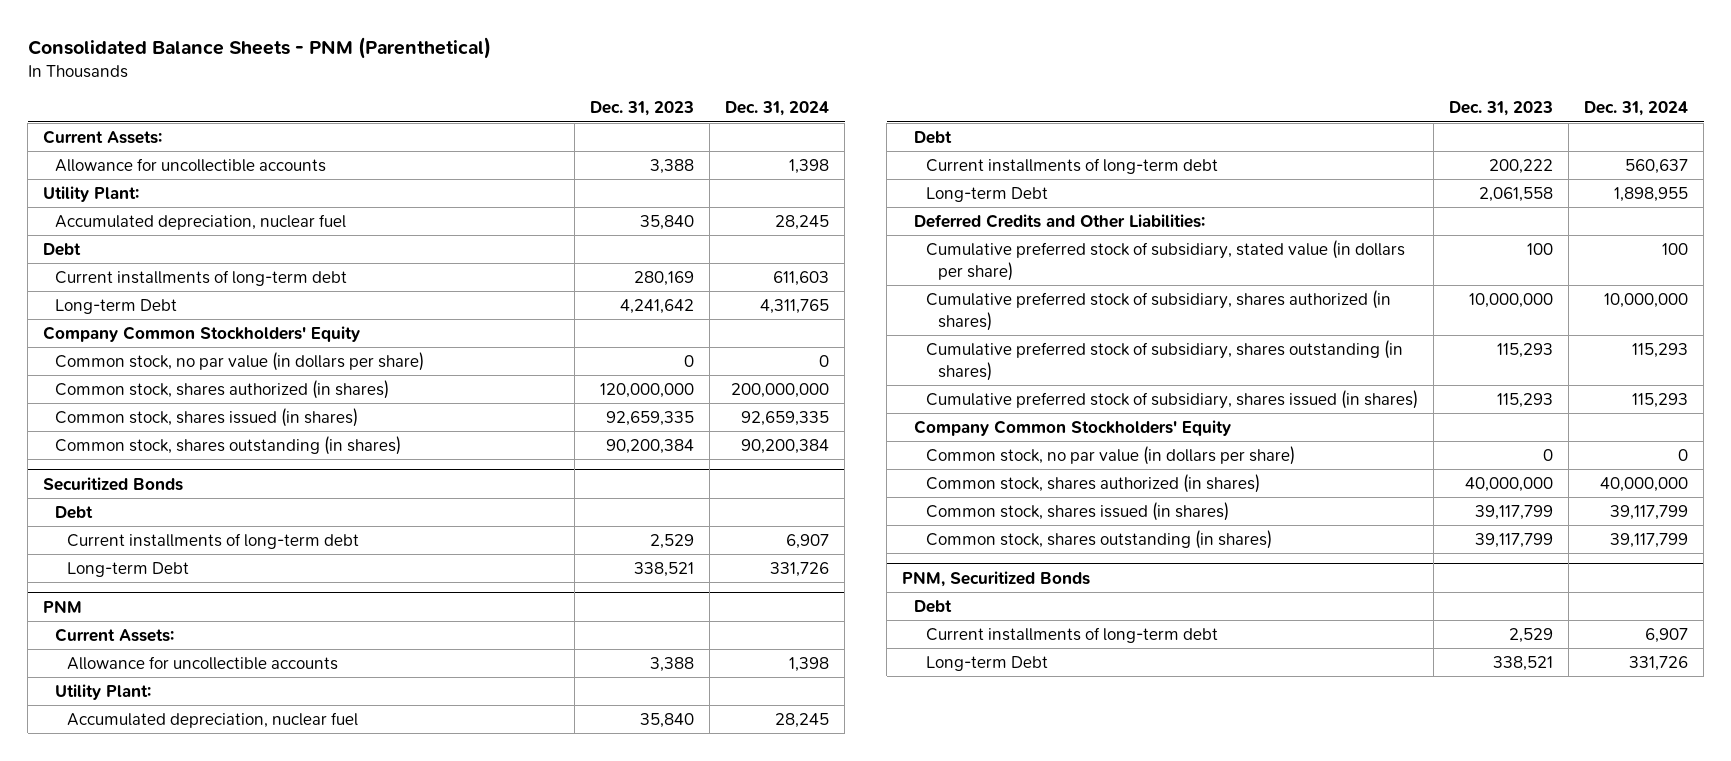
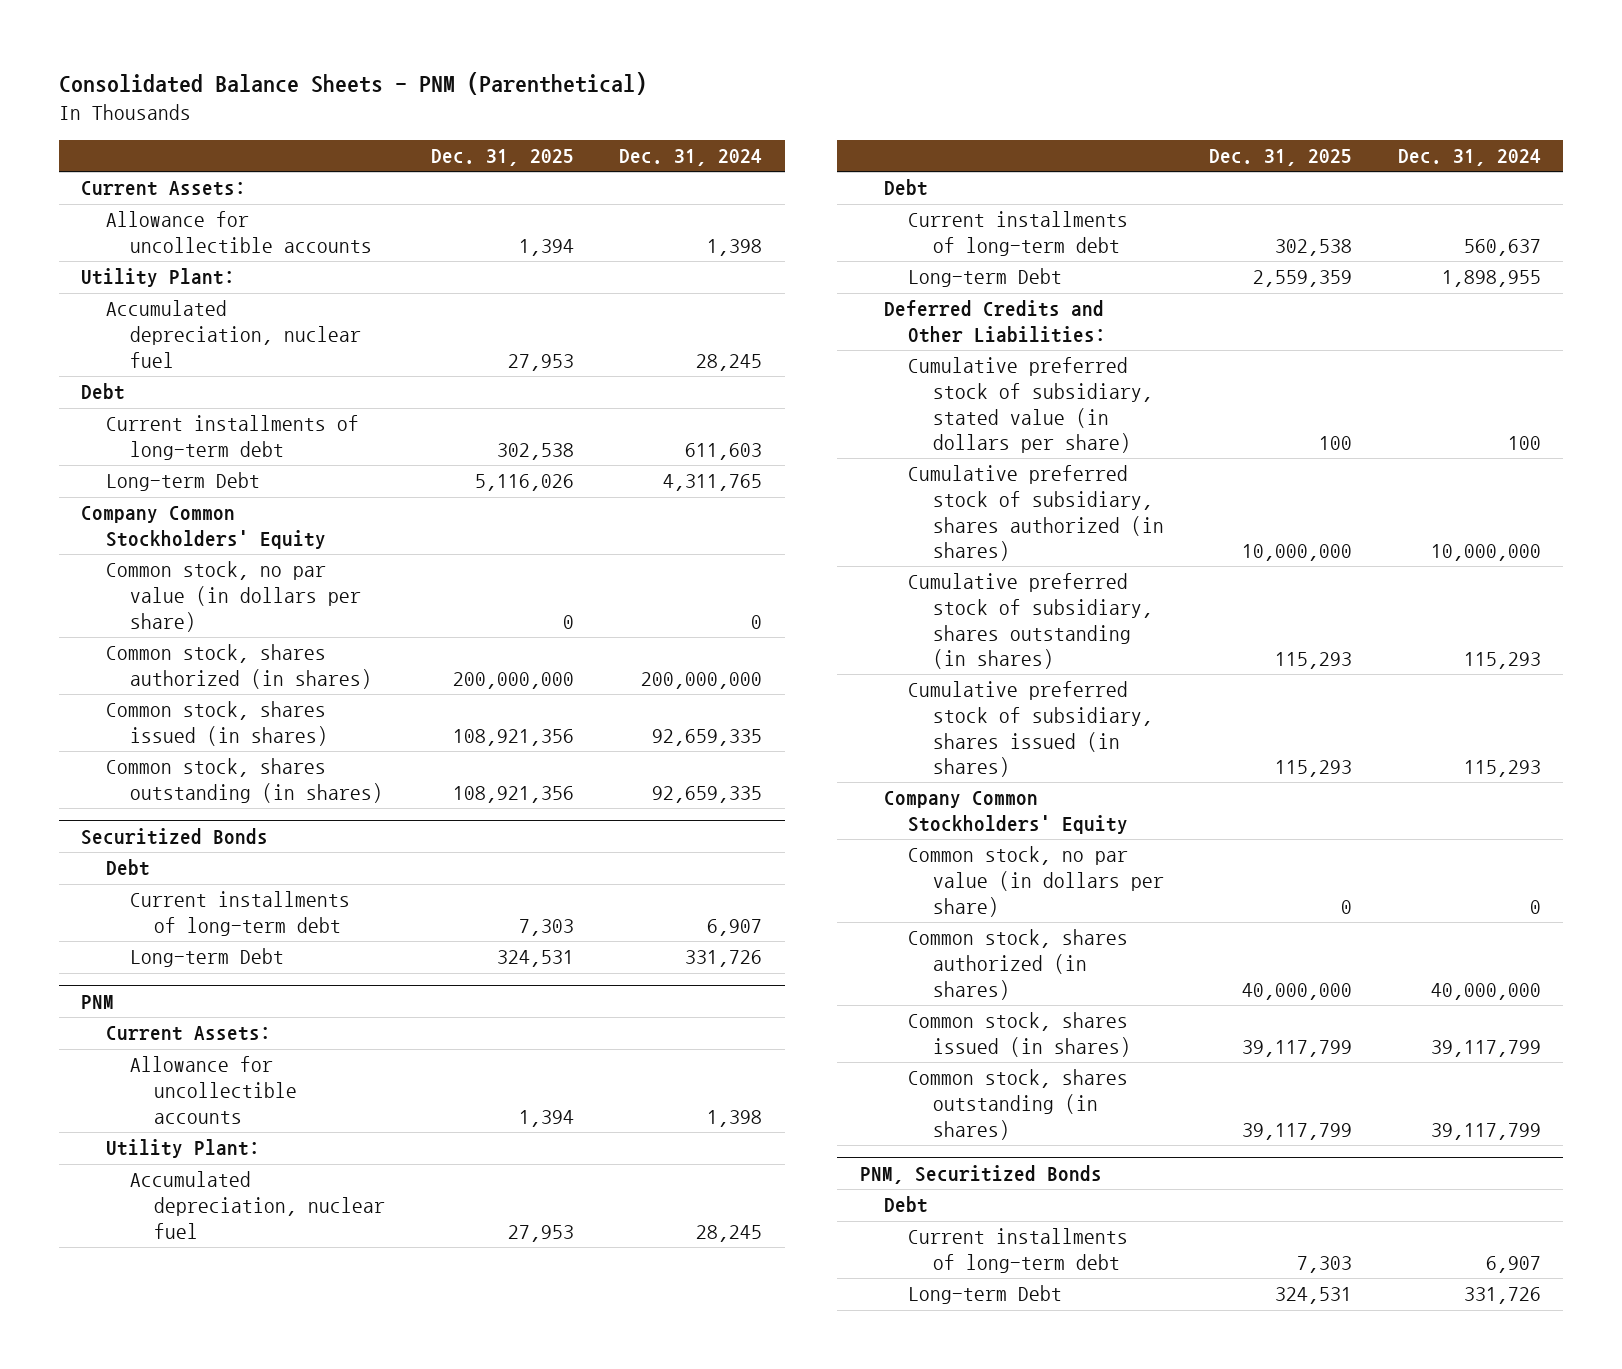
[590,101,695,117] Dec. 31, 2023 -> none
none -> [430,149,574,167] Dec. 31, 2025
[741,438,830,454] 90,200,384 -> [652,785,763,803] 92,659,335

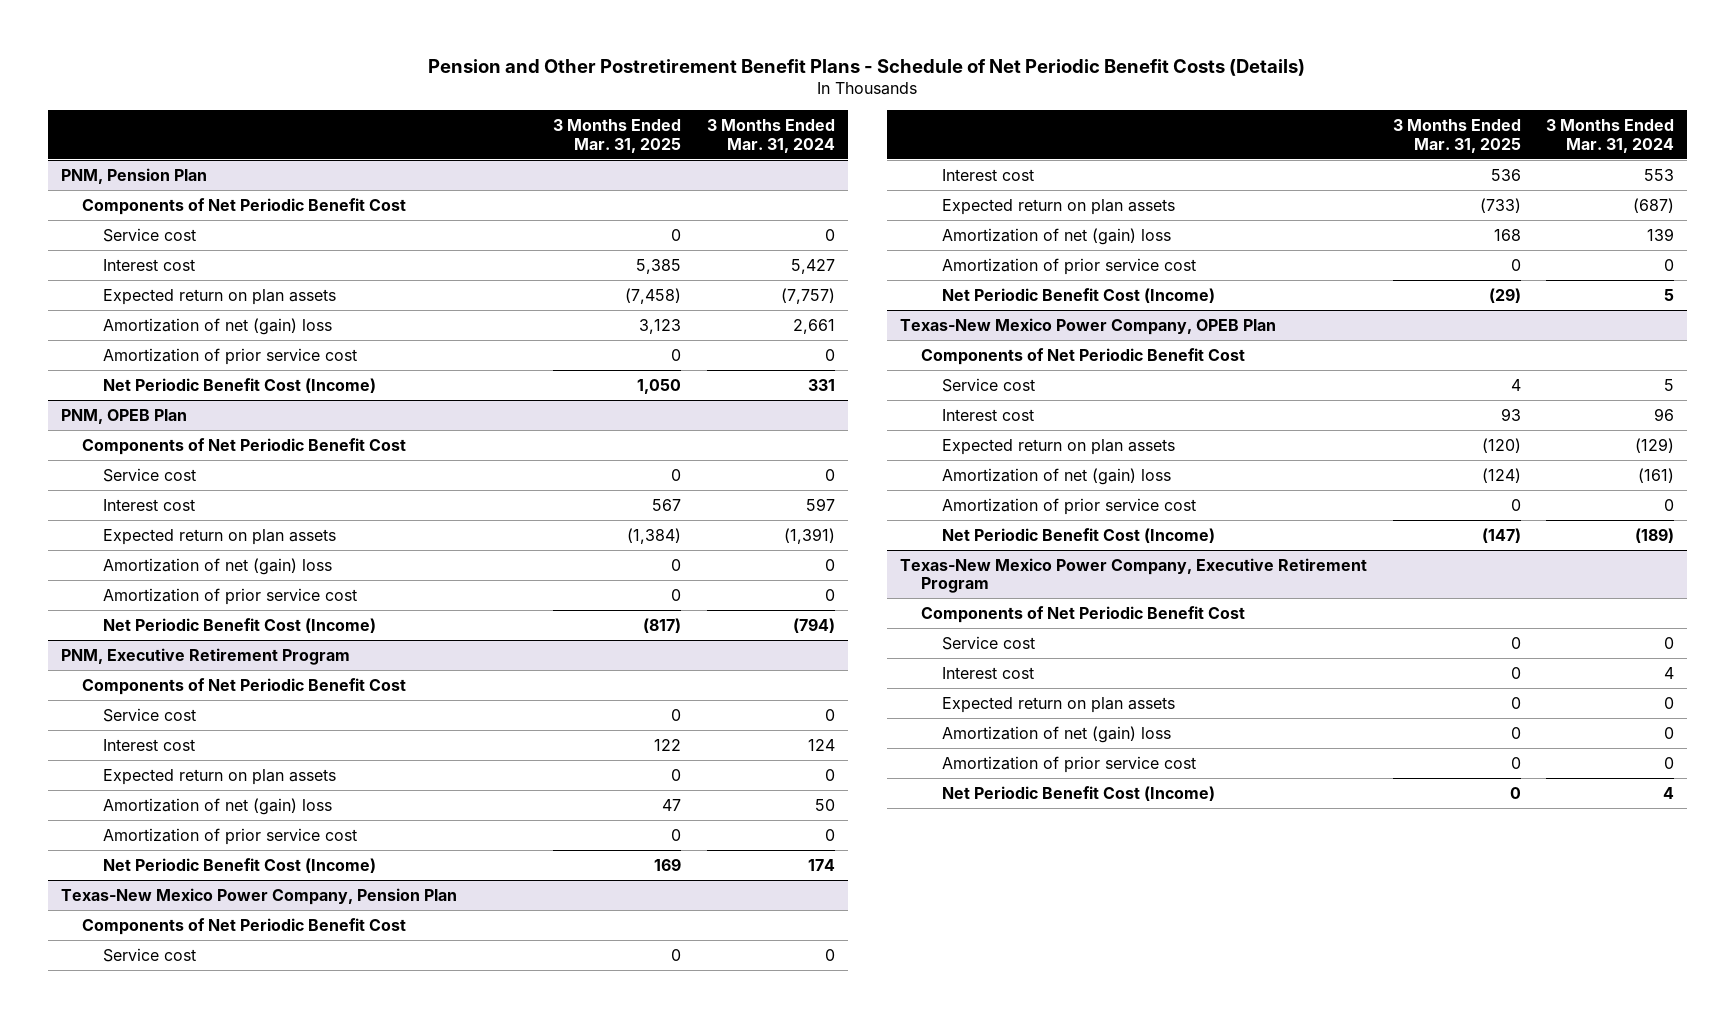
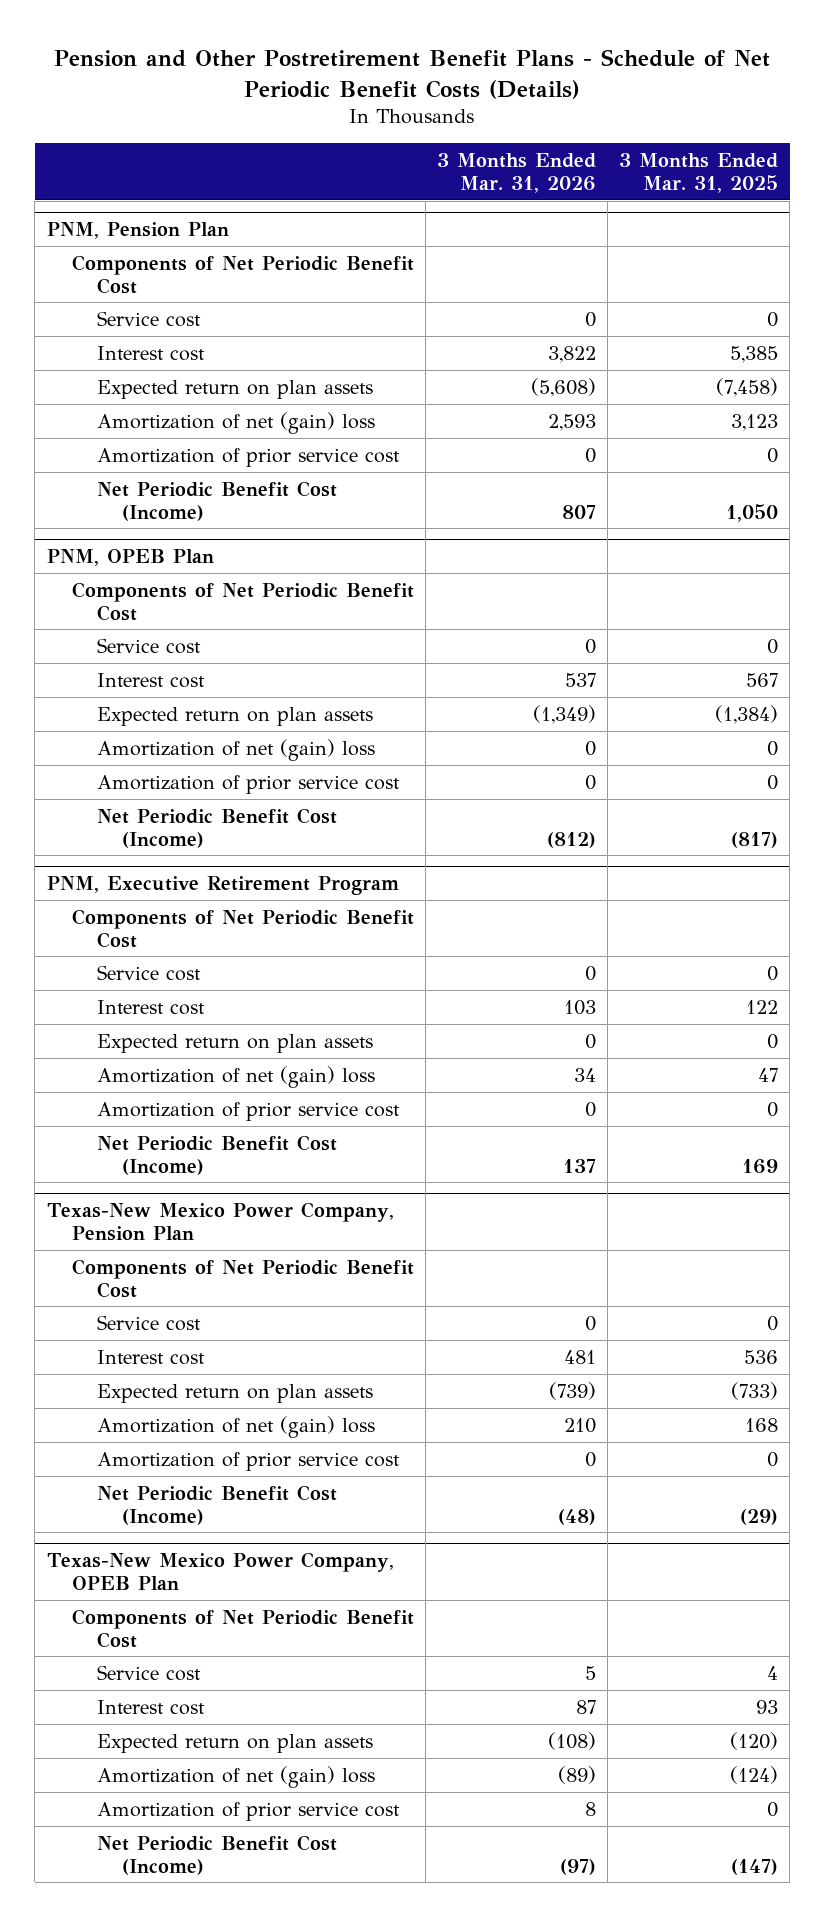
[706,119,835,153] 3 Months Ended Mar. 31, 2024 -> none
none -> [437,152,597,193] 3 Months Ended Mar. 31, 2026
[900,557,1368,594] Texas-New Mexico Power Company, Executive Retirement Program -> none
[921,605,1246,623] Components of Net Periodic Benefit Cost -> none
[941,635,1035,650] Service cost -> none
[941,666,1034,679] Interest cost -> none
[941,696,1175,713] Expected return on plan assets -> none
[941,725,1171,743] Amortization of net (gain) loss -> none
[941,755,1196,773] Amortization of prior service cost -> none
[941,785,1215,801] Net Periodic Benefit Cost (Income) -> none

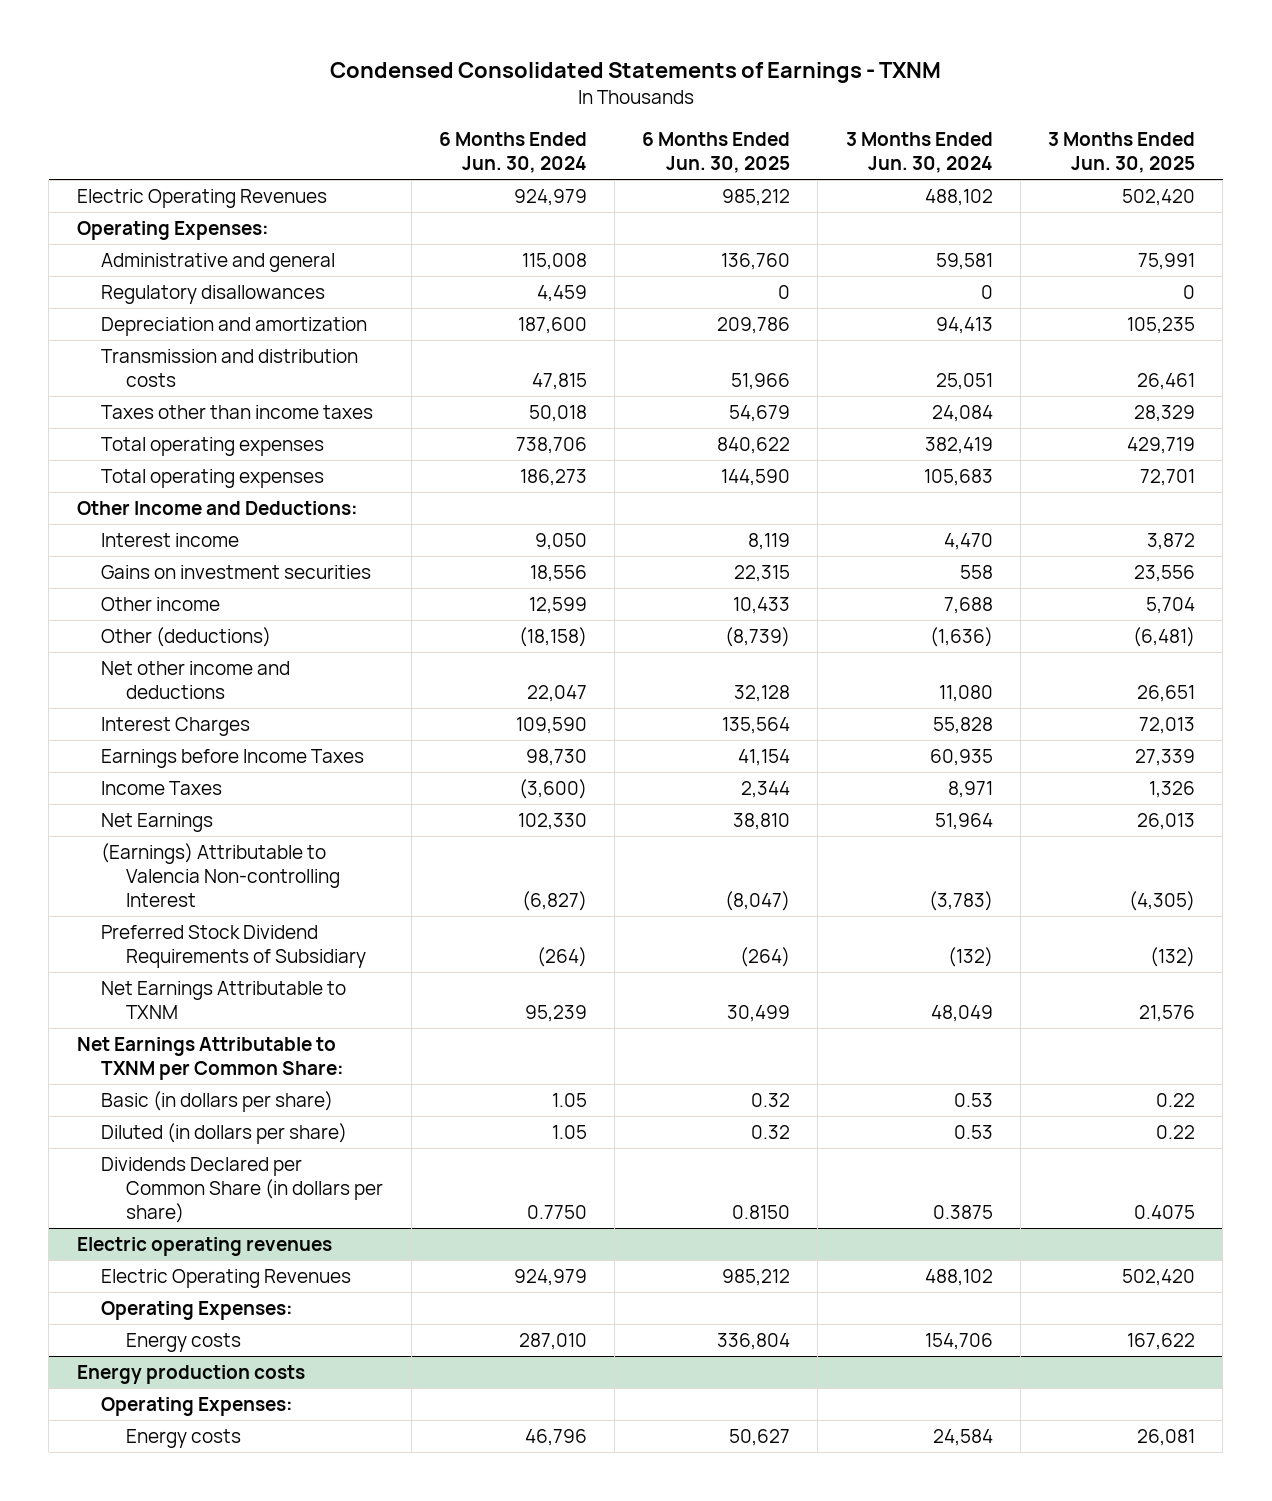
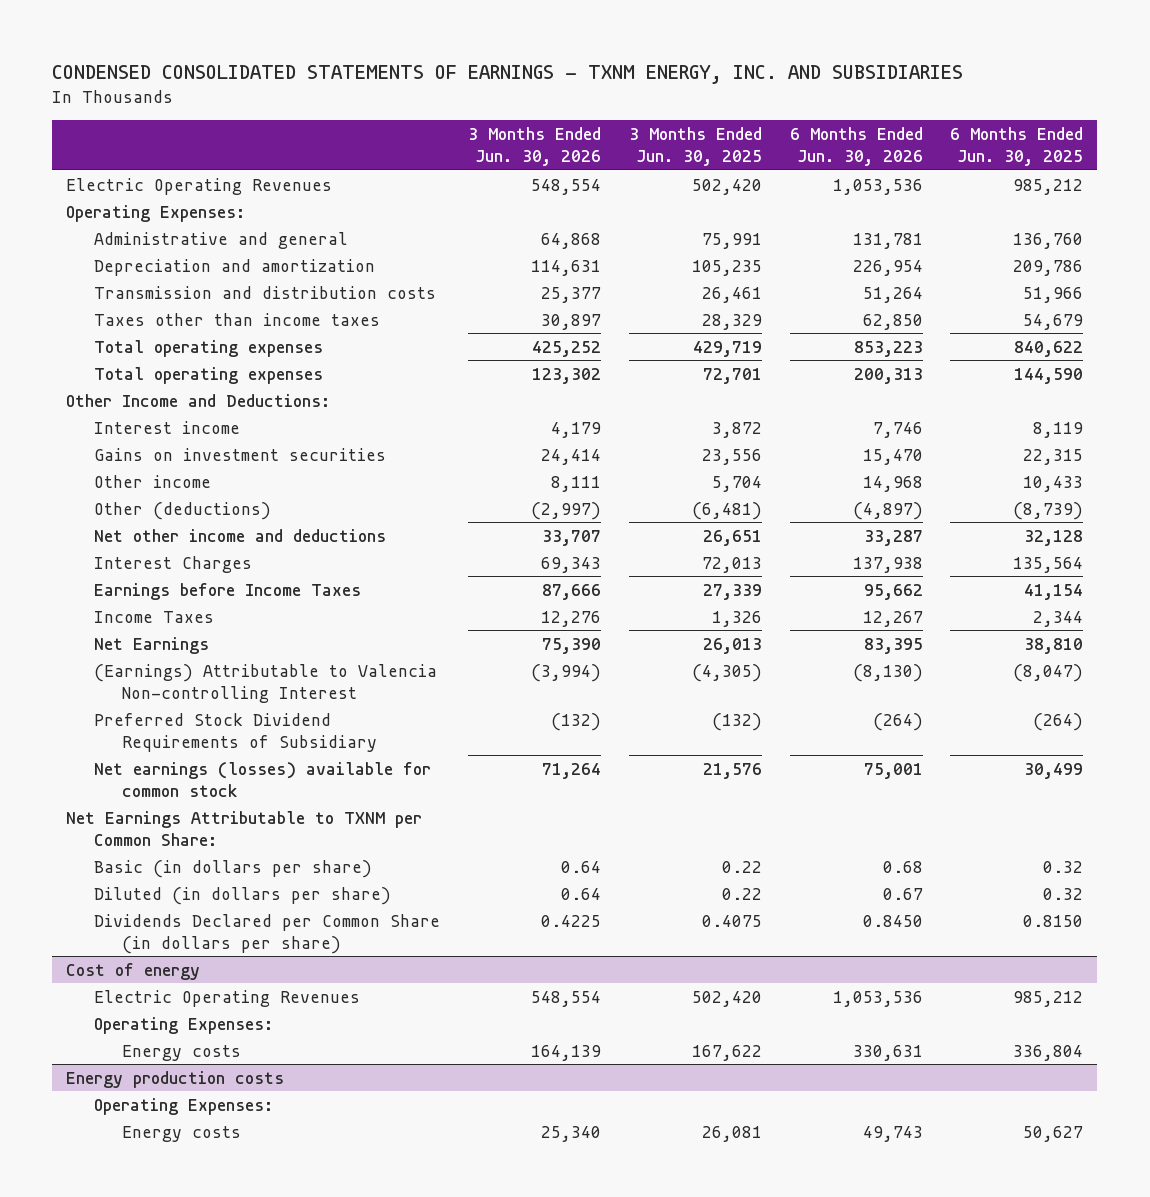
[329,62,941,84] Condensed Consolidated Statements of Earnings - TXNM -> [52,65,964,85] CONDENSED CONSOLIDATED STATEMENTS OF EARNINGS - TXNM ENERGY, INC. AND SUBSIDIARIES
[438,131,587,174] 6 Months Ended Jun. 30, 2024 -> none
[845,131,993,174] 3 Months Ended Jun. 30, 2024 -> none
none -> [467,126,601,167] 3 Months Ended Jun. 30, 2026
none -> [789,126,923,167] 6 Months Ended Jun. 30, 2026
[101,284,326,304] Regulatory disallowances -> none
[101,980,347,1020] Net Earnings Attributable to TXNM -> [94,761,432,797] Net earnings (losses) available for common stock
[76,1236,332,1256] Electric operating revenues -> [66,962,201,980] Cost of energy

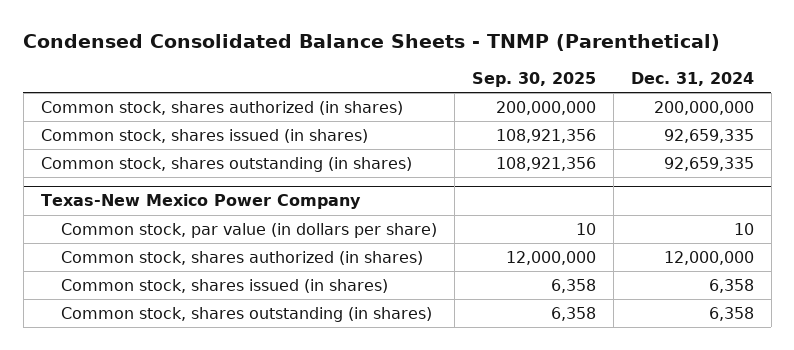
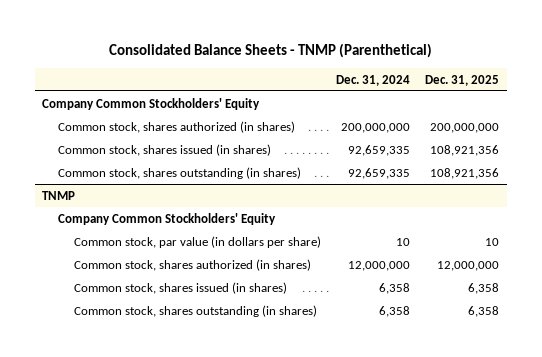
[23,34,721,52] Condensed Consolidated Balance Sheets - TNMP (Parenthetical) -> [108,42,432,58] Consolidated Balance Sheets - TNMP (Parenthetical)
[471,72,596,88] Sep. 30, 2025 -> none
none -> [425,74,500,86] Dec. 31, 2025
none -> [42,97,261,110] Company Common Stockholders' Equity
[40,194,361,210] Texas-New Mexico Power Company -> [42,190,76,200] TNMP
none -> [58,212,277,225] Company Common Stockholders' Equity

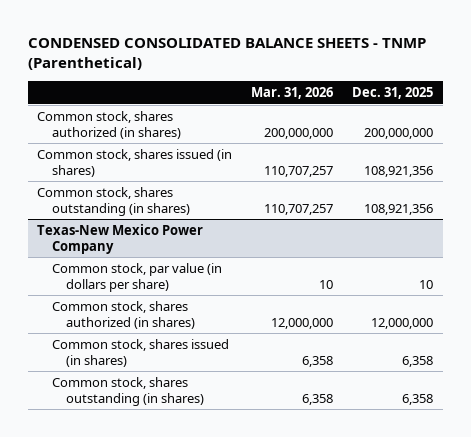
[108,42,432,58] Consolidated Balance Sheets - TNMP (Parenthetical) -> [27,37,426,71] CONDENSED CONSOLIDATED BALANCE SHEETS - TNMP (Parenthetical)
[336,74,411,86] Dec. 31, 2024 -> none
none -> [251,87,334,100] Mar. 31, 2026
[42,97,261,110] Company Common Stockholders' Equity -> none
[58,212,277,225] Company Common Stockholders' Equity -> none
[42,190,76,200] TNMP -> [37,223,204,254] Texas-New Mexico Power Company

